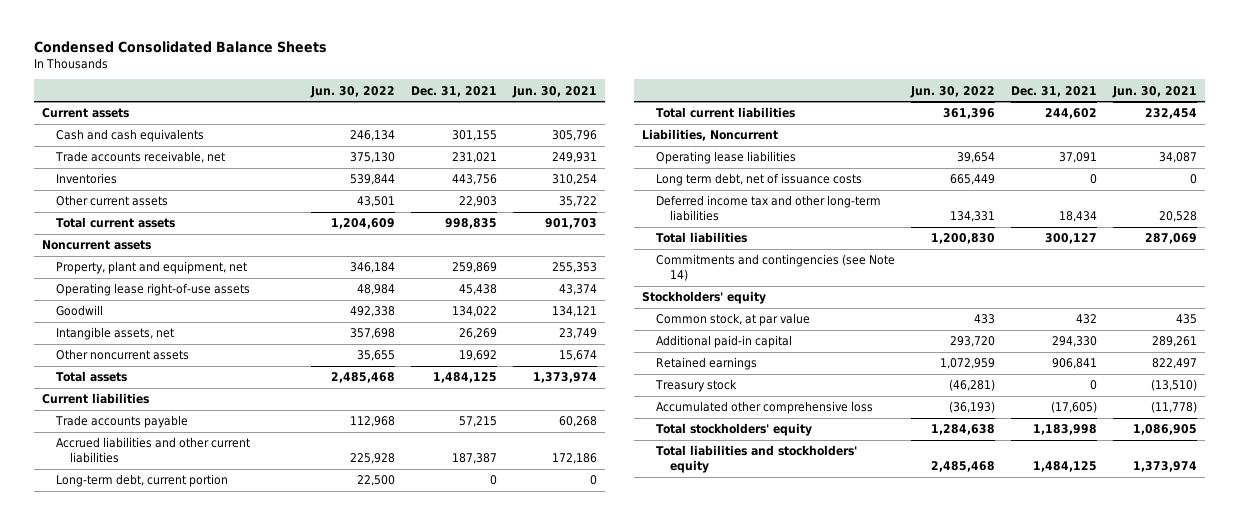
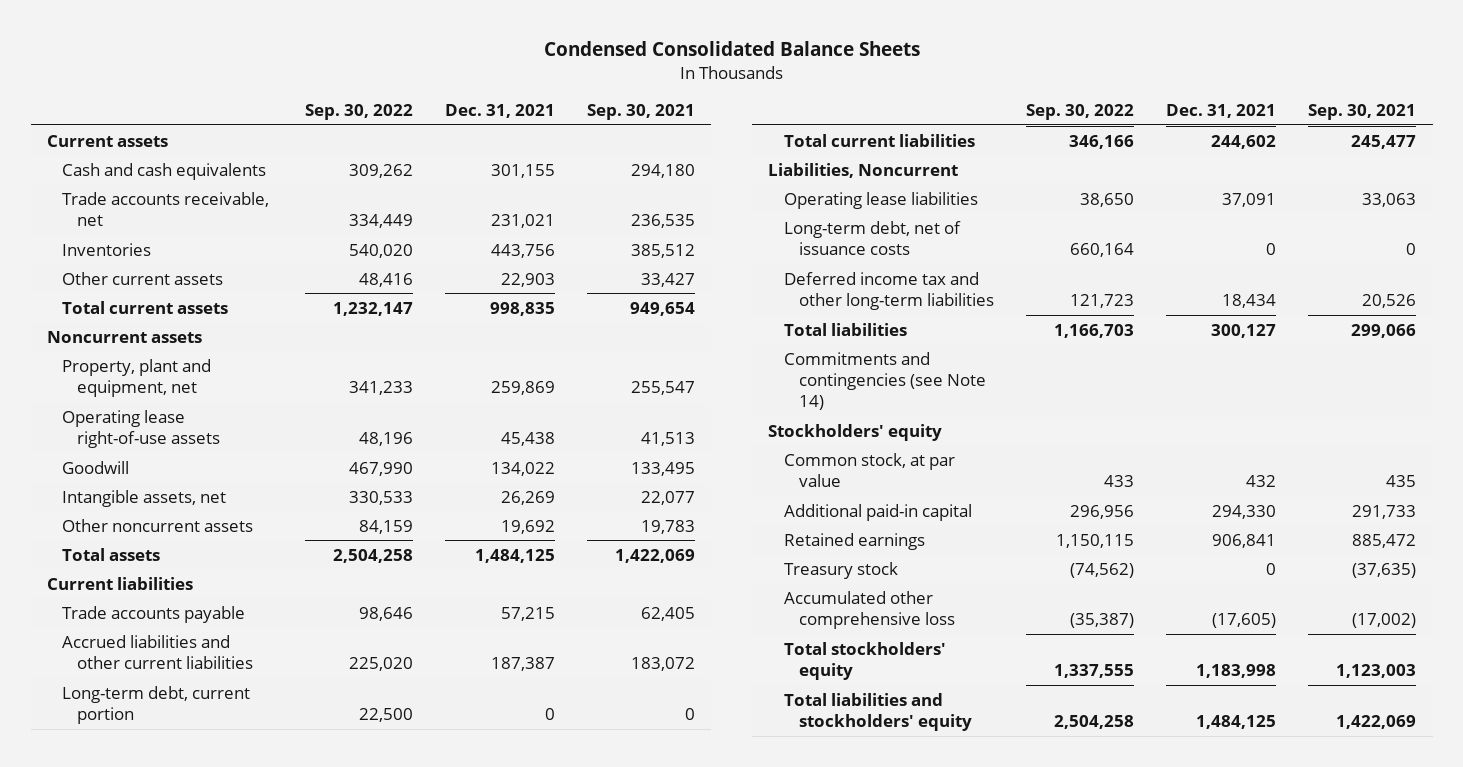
[309,85,395,98] Jun. 30, 2022 -> none
[511,85,597,98] Jun. 30, 2021 -> none
none -> [304,103,413,120] Sep. 30, 2022
none -> [586,103,695,120] Sep. 30, 2021
[656,173,863,187] Long term debt, net of issuance costs -> [783,220,961,255] Long-term debt, net of issuance costs

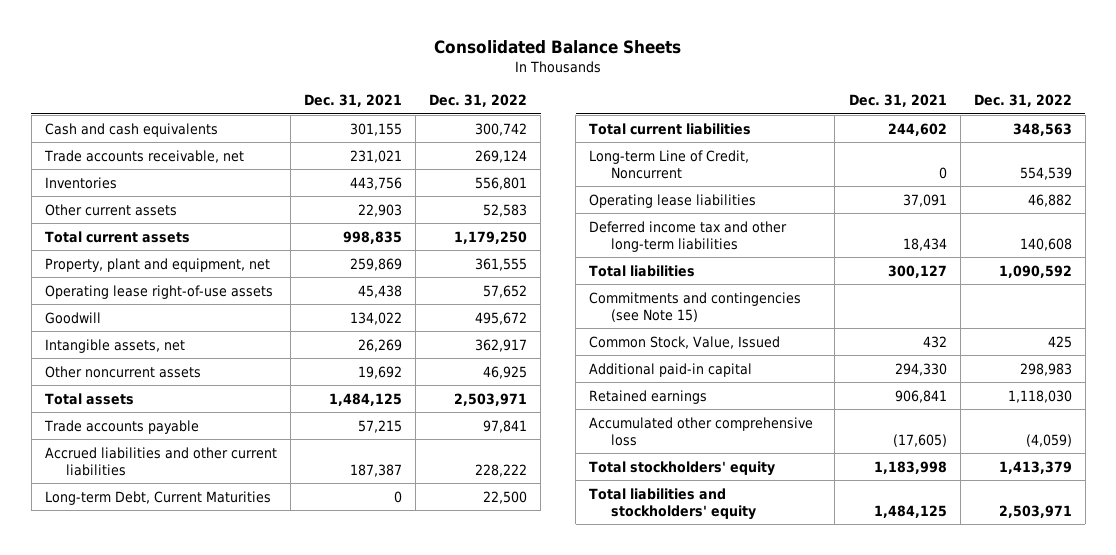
[543,41,920,57] Condensed Consolidated Balance Sheets -> [434,40,682,55] Consolidated Balance Sheets
[304,103,413,120] Sep. 30, 2022 -> none
[586,103,695,120] Sep. 30, 2021 -> none
none -> [428,94,527,108] Dec. 31, 2022
[46,134,168,147] Current assets -> none
[46,330,202,343] Noncurrent assets -> none
[46,576,193,590] Current liabilities -> none
[62,685,251,724] Long-term debt, current portion -> [44,490,271,505] Long-term Debt, Current Maturities
[768,162,959,178] Liabilities, Noncurrent -> none
none -> [589,149,750,179] Long-term Line of Credit, Noncurrent
[783,220,961,255] Long-term debt, net of issuance costs -> none
[768,423,943,441] Stockholders' equity -> none
[783,351,987,411] Commitments and contingencies (see Note 14) -> [589,291,802,322] Commitments and contingencies (see Note 15)
[783,452,955,487] Common stock, at par value -> [589,335,781,349] Common Stock, Value, Issued
[783,561,898,579] Treasury stock -> none

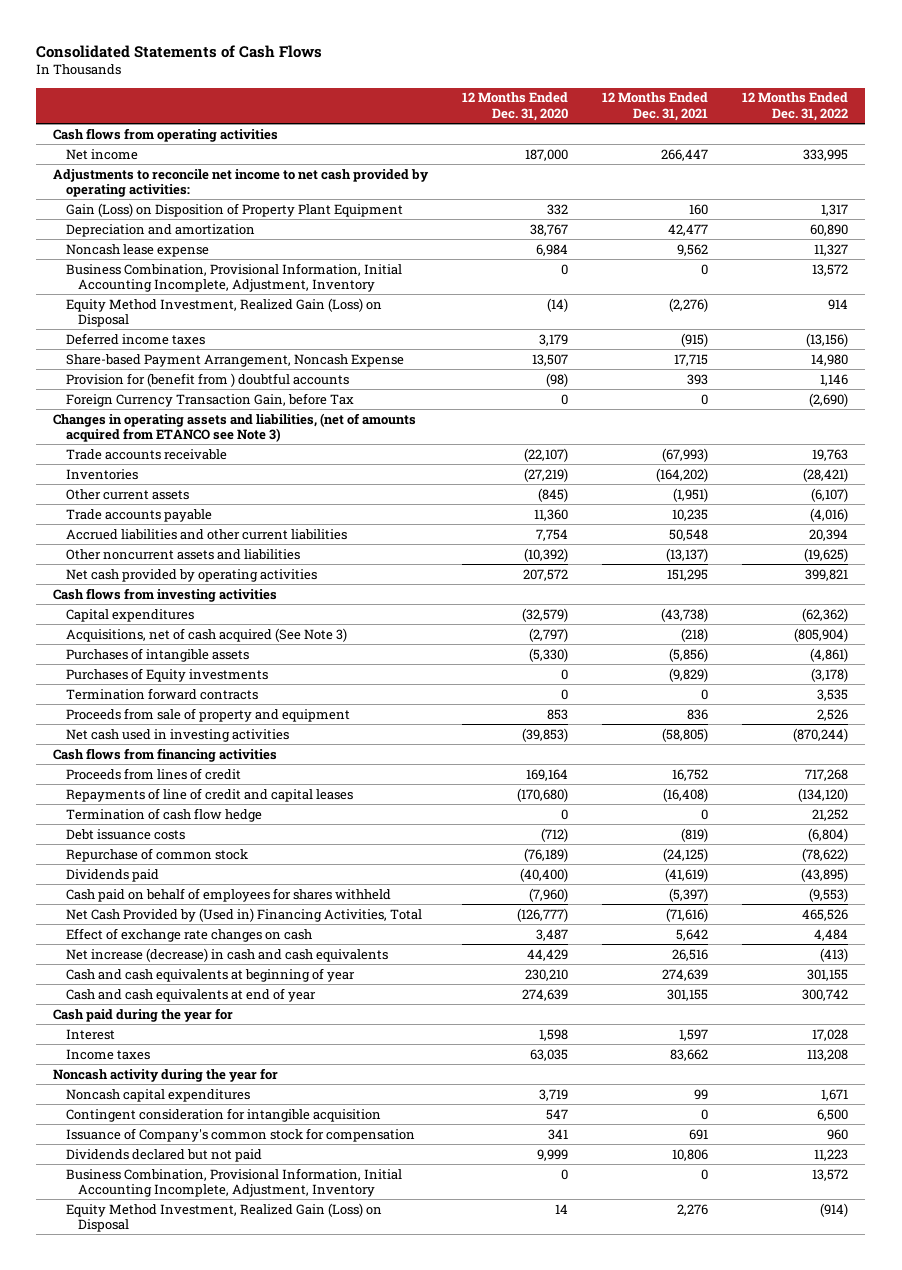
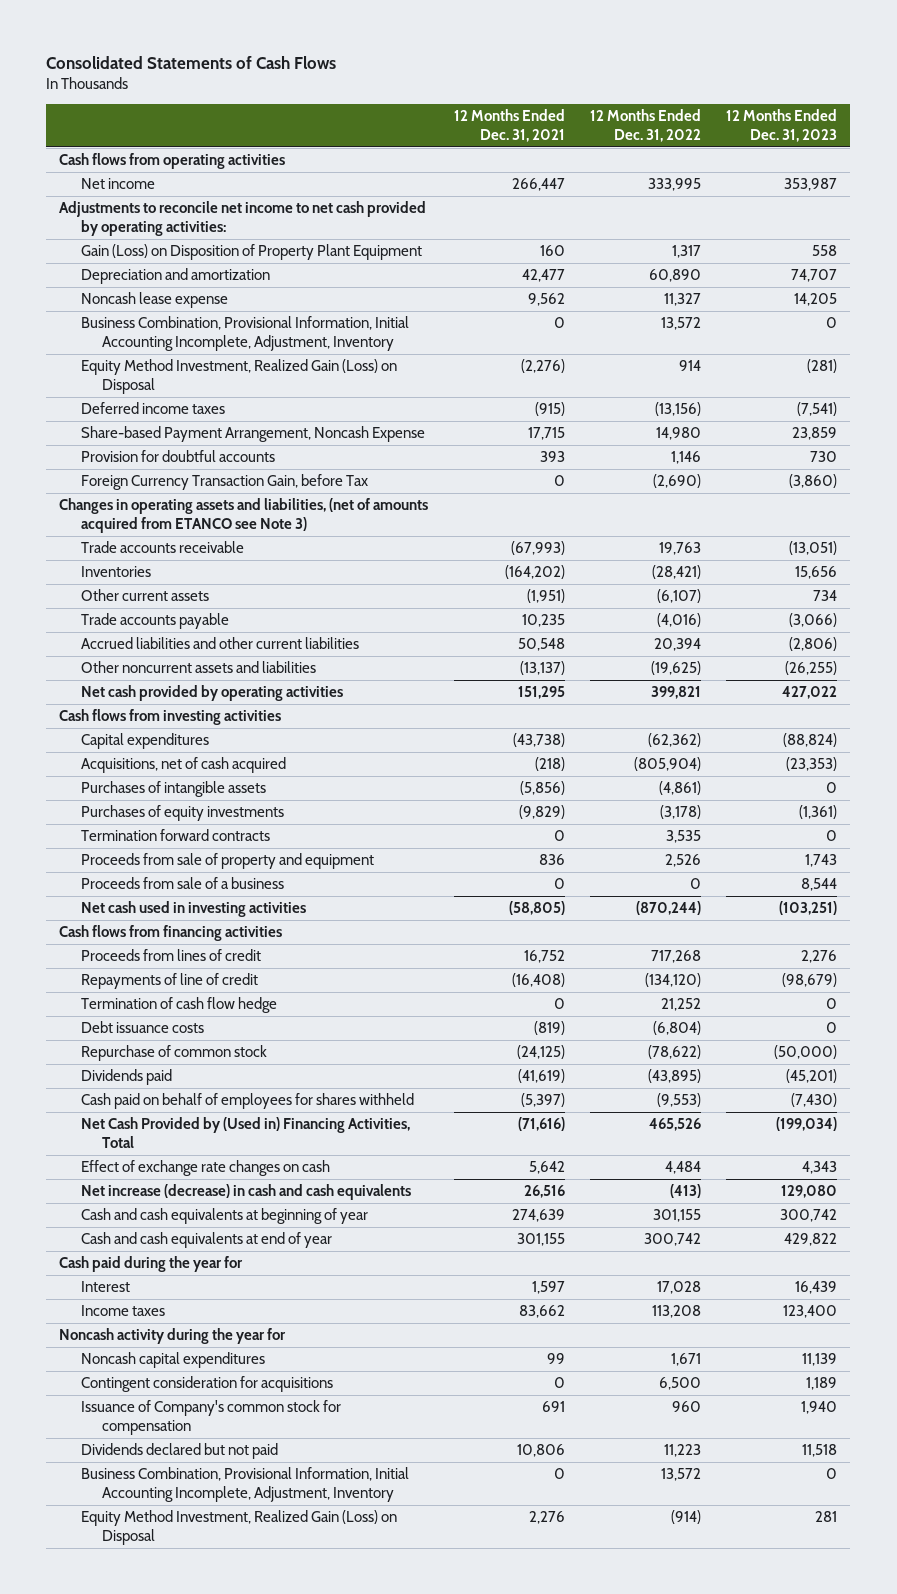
[462,92,569,121] 12 Months Ended Dec. 31, 2020 -> none
none -> [726,109,838,143] 12 Months Ended Dec. 31, 2023
[65,372,349,387] Provision for (benefit from ) doubtful accounts -> [80,450,275,463] Provision for doubtful accounts
[65,627,347,642] Acquisitions, net of cash acquired (See Note 3) -> [80,757,286,774] Acquisitions, net of cash acquired
[65,667,268,682] Purchases of Equity investments -> [80,805,284,822] Purchases of equity investments
none -> [80,877,284,890] Proceeds from sale of a business
[65,787,353,802] Repayments of line of credit and capital leases -> [80,973,258,990] Repayments of line of credit
[65,1107,381,1122] Contingent consideration for intangible acquisition -> [80,1376,333,1393] Contingent consideration for acquisitions

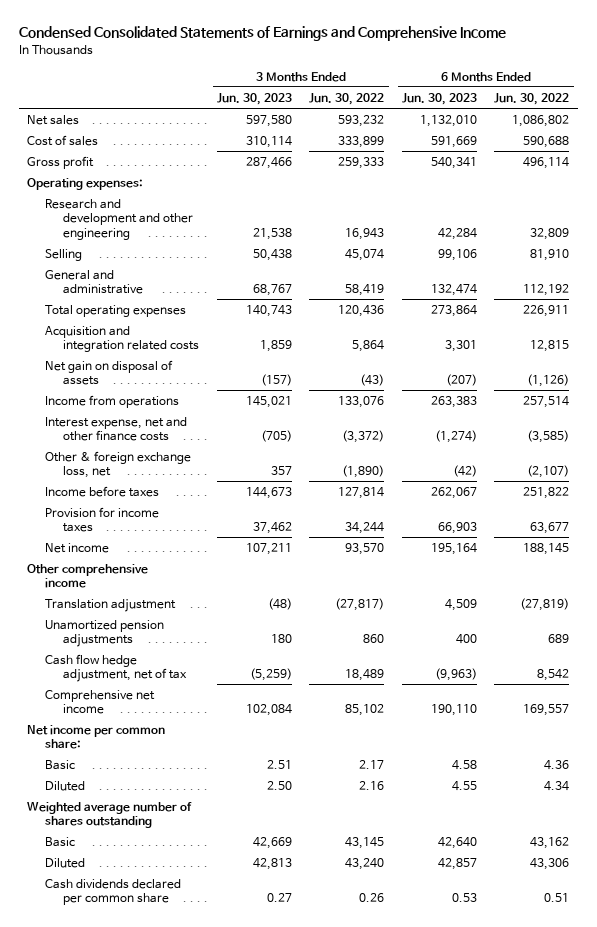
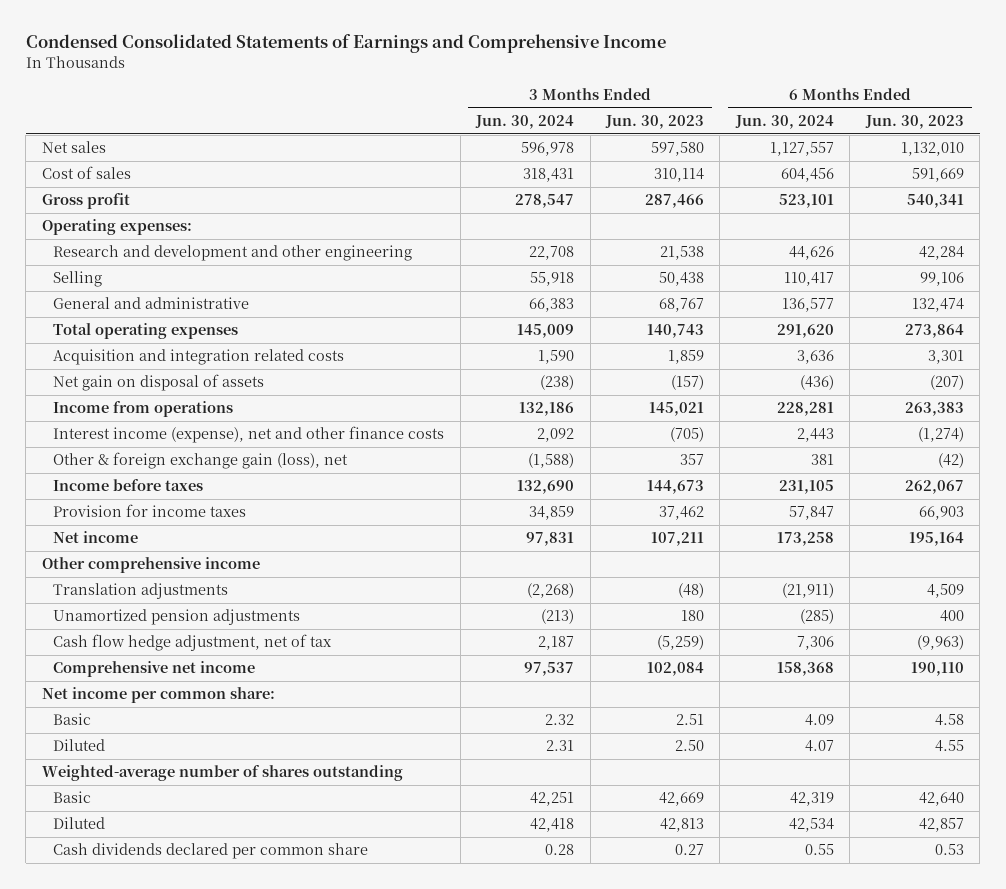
[309,92,385,105] Jun. 30, 2022 -> none
[494,92,570,105] Jun. 30, 2022 -> none
none -> [475,114,575,129] Jun. 30, 2024
none -> [734,114,834,129] Jun. 30, 2024
[45,416,188,442] Interest expense, net and other finance costs -> [53,426,445,444] Interest income (expense), net and other finance costs
[45,450,192,479] Other & foreign exchange loss, net -> [53,452,349,470] Other & foreign exchange gain (loss), net
[45,598,177,612] Translation adjustment -> [53,583,229,600] Translation adjustments
[27,801,193,829] Weighted average number of shares outstanding -> [41,765,403,782] Weighted-average number of shares outstanding

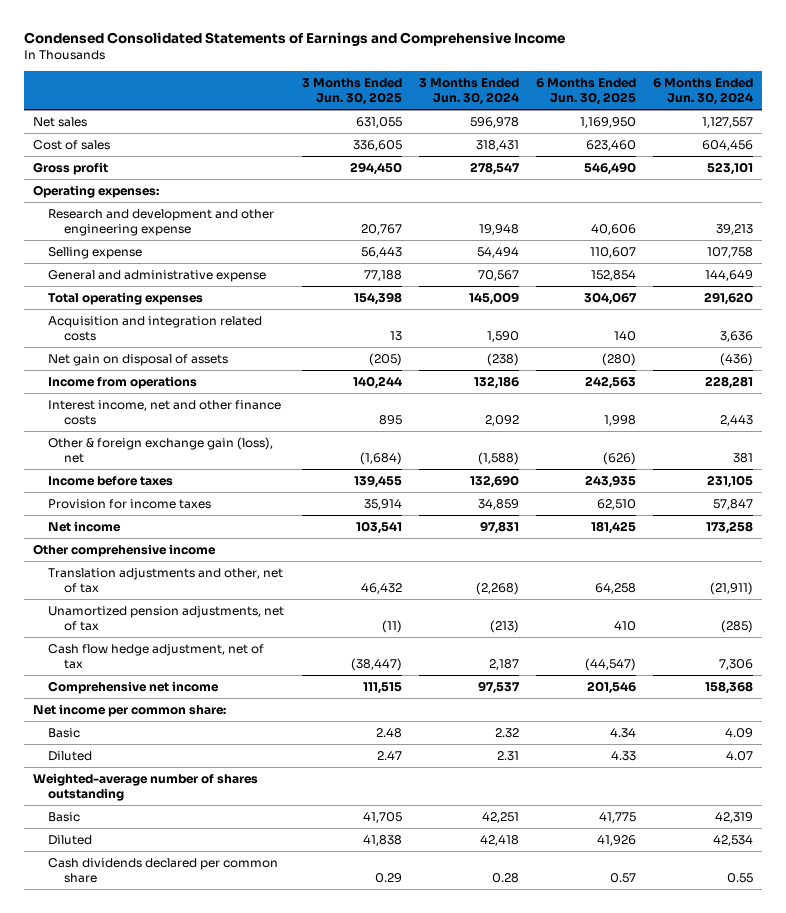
[605,114,705,129] Jun. 30, 2023 -> none
[864,114,964,129] Jun. 30, 2023 -> none
none -> [301,77,402,105] 3 Months Ended Jun. 30, 2025
none -> [536,77,637,105] 6 Months Ended Jun. 30, 2025
[53,245,413,262] Research and development and other engineering -> [48,208,275,237] Research and development and other engineering expense
[529,246,575,261] 22,708 -> [478,224,519,236] 19,948
[788,246,834,261] 44,626 -> [716,224,754,236] 39,213
[53,271,103,288] Selling -> [48,246,143,259] Selling expense
[530,272,575,287] 55,918 -> [476,246,519,258] 54,494
[783,272,834,287] 110,417 -> [707,246,754,258] 107,758
[53,297,250,310] General and administrative -> [48,269,267,282] General and administrative expense
[529,298,575,313] 66,383 -> [477,269,519,281] 70,567
[781,298,834,313] 136,577 -> [705,269,754,281] 144,649
[53,426,445,444] Interest income (expense), net and other finance costs -> [48,399,282,426] Interest income, net and other finance costs
[53,583,229,600] Translation adjustments -> [48,567,284,594] Translation adjustments and other, net of tax
[53,609,301,626] Unamortized pension adjustments -> [48,605,285,632] Unamortized pension adjustments, net of tax

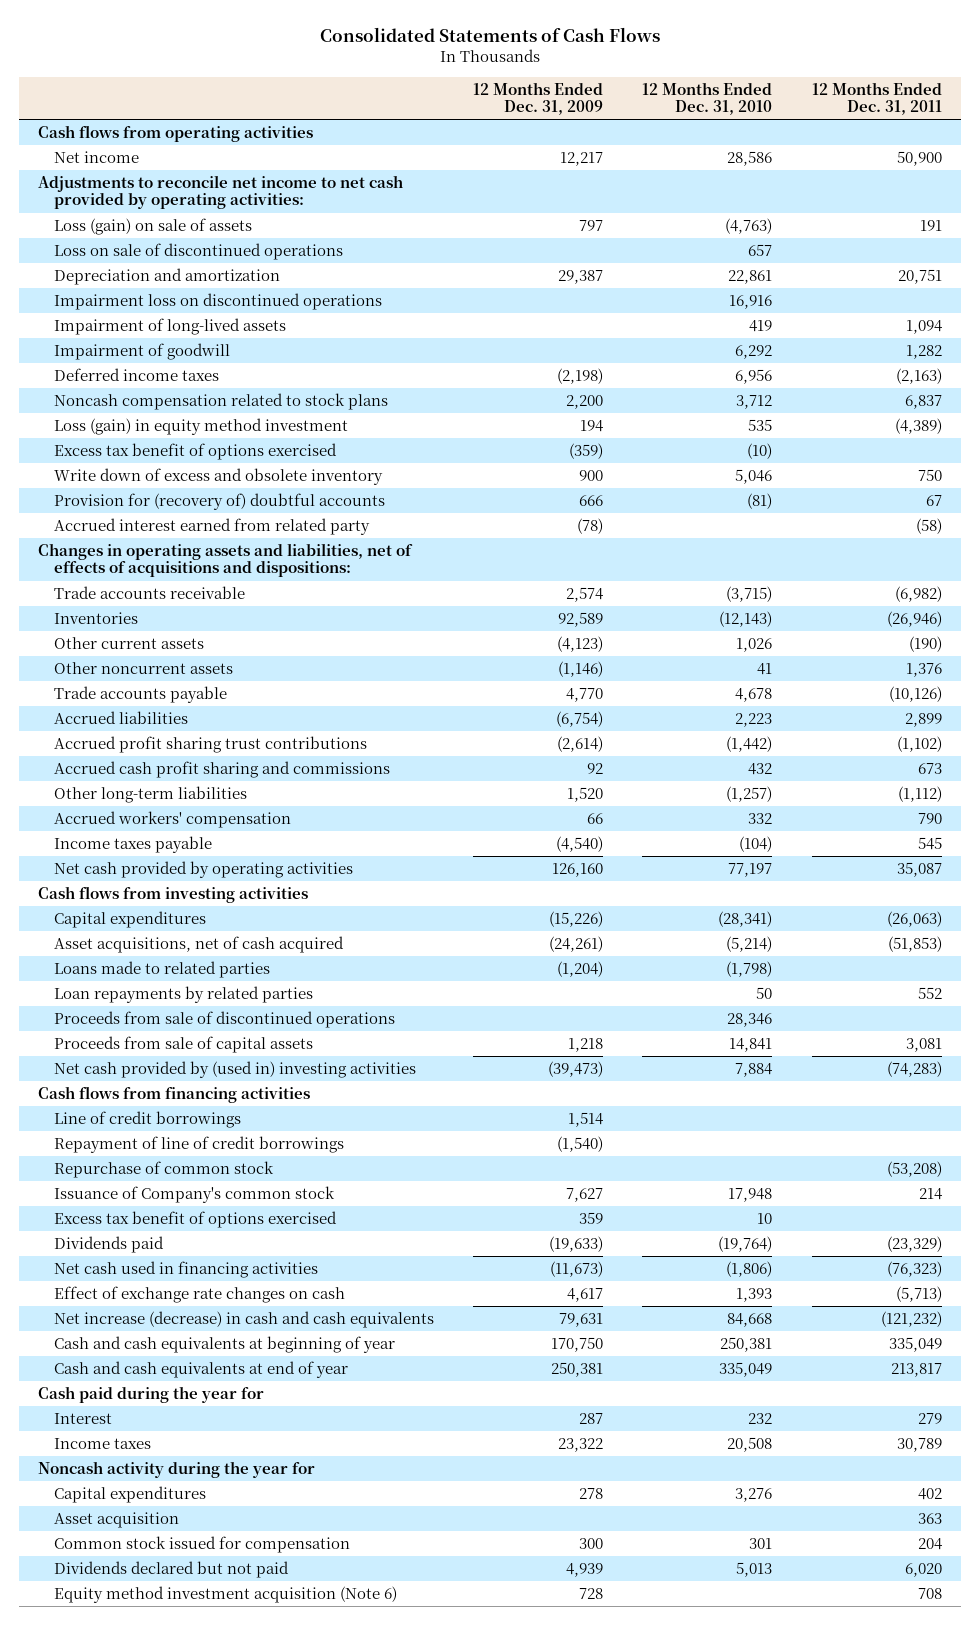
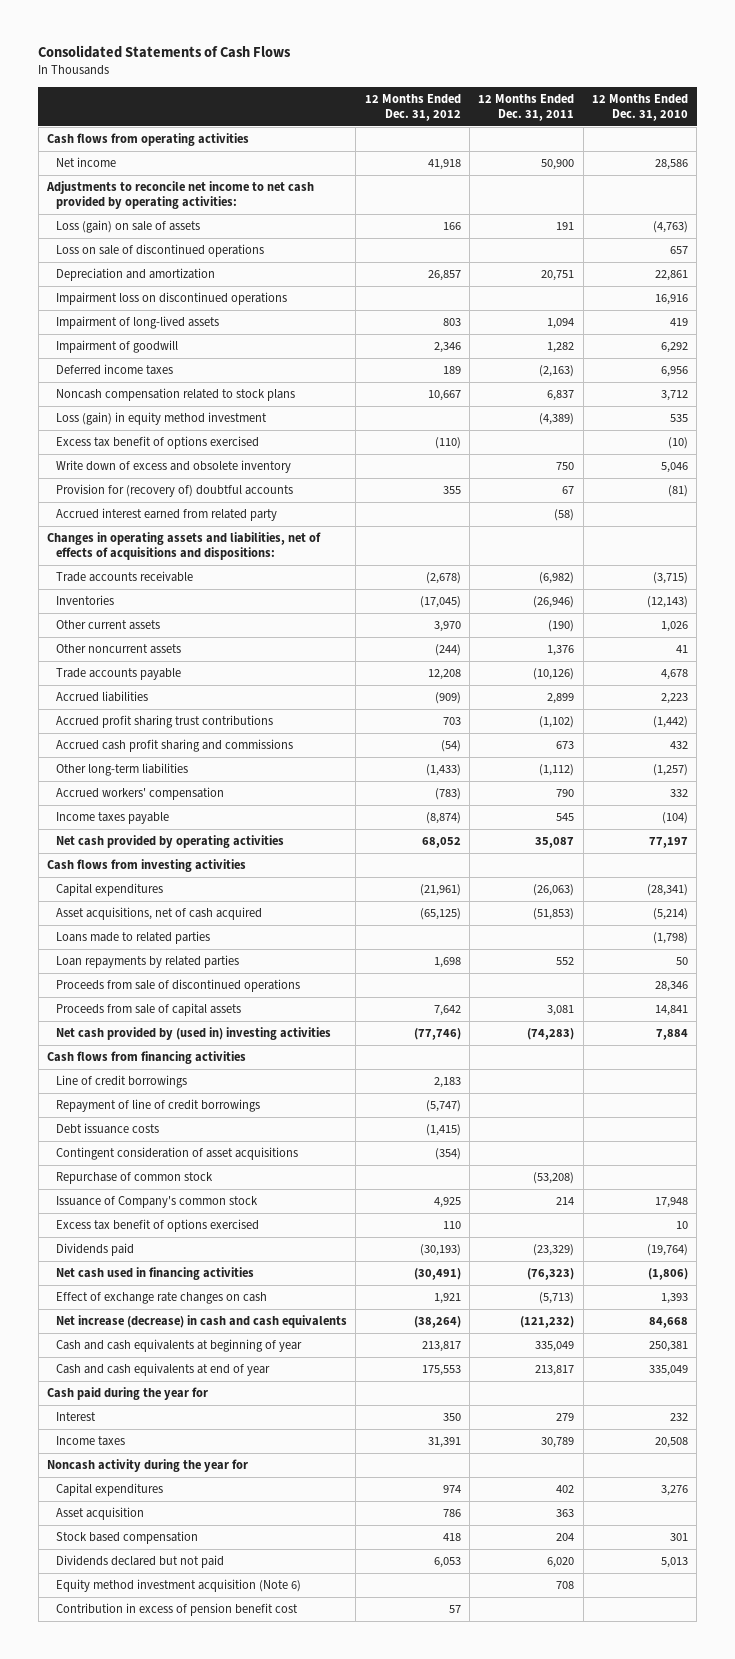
[473,81,604,116] 12 Months Ended Dec. 31, 2009 -> none
none -> [364,93,461,121] 12 Months Ended Dec. 31, 2012
none -> [56,1123,160,1135] Debt issuance costs
none -> [56,1147,299,1161] Contingent consideration of asset acquisitions
[53,1535,350,1553] Common stock issued for compensation -> [56,1531,199,1545] Stock based compensation
none -> [56,1603,299,1617] Contribution in excess of pension benefit cost

